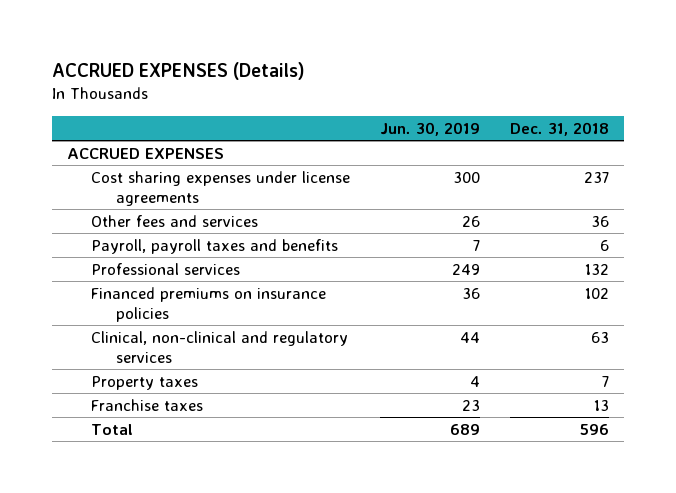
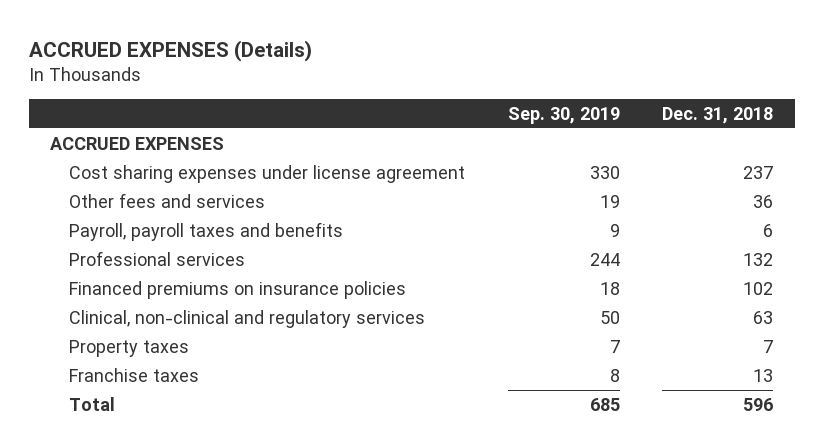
[380,121,481,136] Jun. 30, 2019 -> none
none -> [507,106,620,124] Sep. 30, 2019
[91,170,351,206] Cost sharing expenses under license agreements -> [69,164,466,183] Cost sharing expenses under license agreement

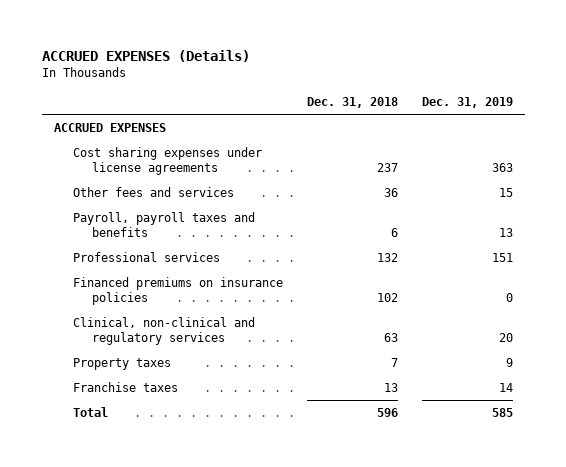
[507,106,620,124] Sep. 30, 2019 -> none
none -> [421,97,513,109] Dec. 31, 2019
[69,164,466,183] Cost sharing expenses under license agreement -> [72,146,262,176] Cost sharing expenses under license agreements

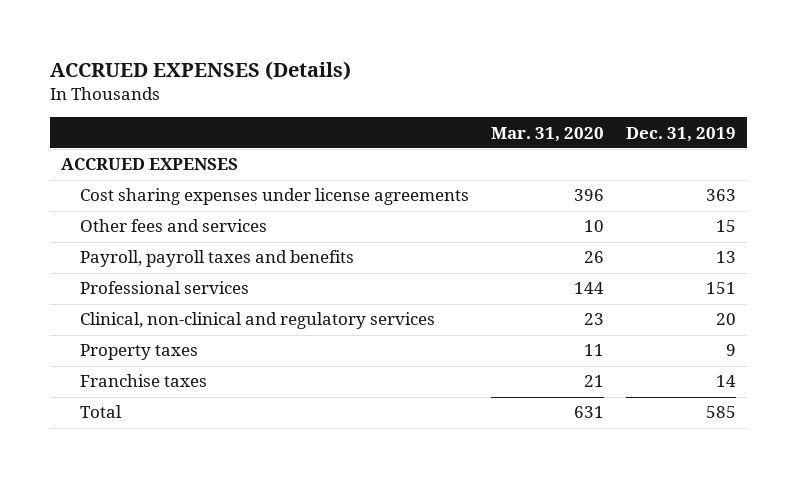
[306,97,398,109] Dec. 31, 2018 -> none
none -> [490,126,604,142] Mar. 31, 2020
[72,276,283,306] Financed premiums on insurance policies -> none

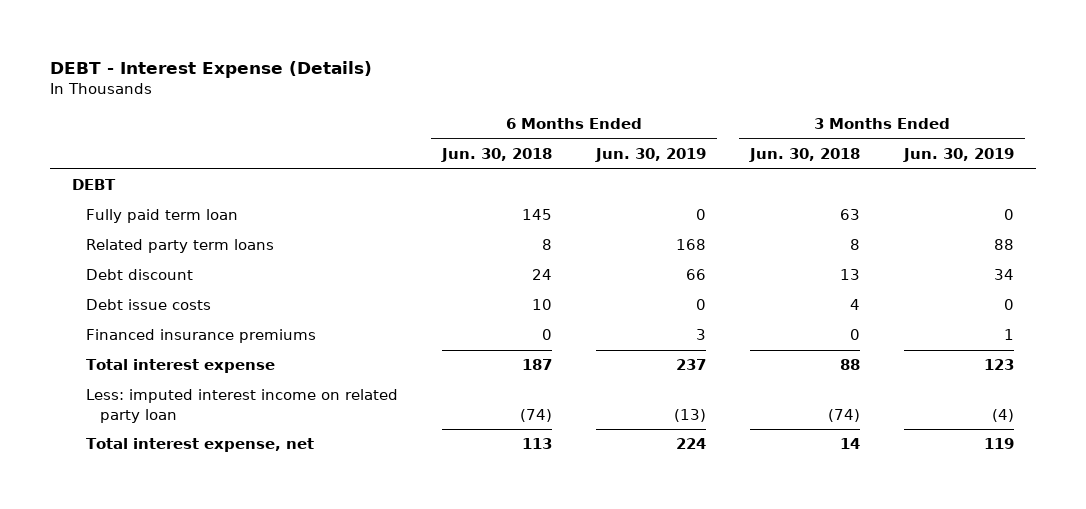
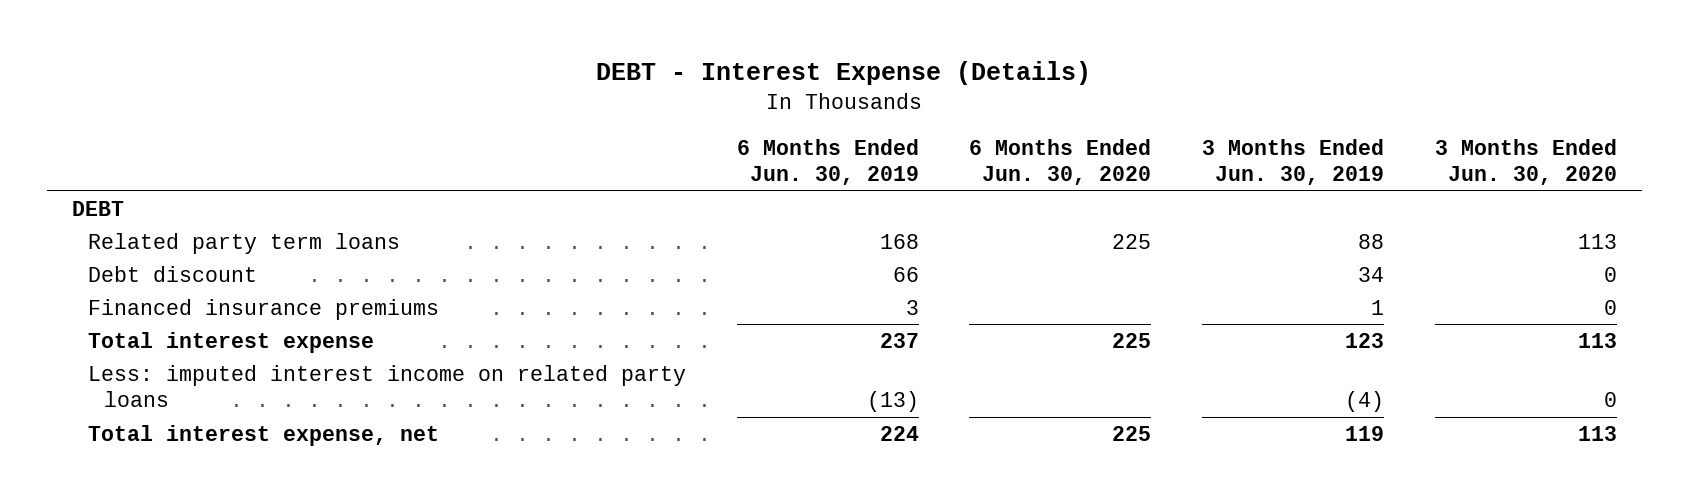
[441,148,553,163] Jun. 30, 2018 -> none
[748,148,860,163] Jun. 30, 2018 -> none
none -> [969,138,1152,186] 6 Months Ended Jun. 30, 2020
none -> [1434,138,1617,186] 3 Months Ended Jun. 30, 2020
[86,209,239,224] Fully paid term loan -> none
[86,299,212,311] Debt issue costs -> none
[86,389,399,423] Less: imputed interest income on related party loan -> [88,364,687,408] Less: imputed interest income on related party loans

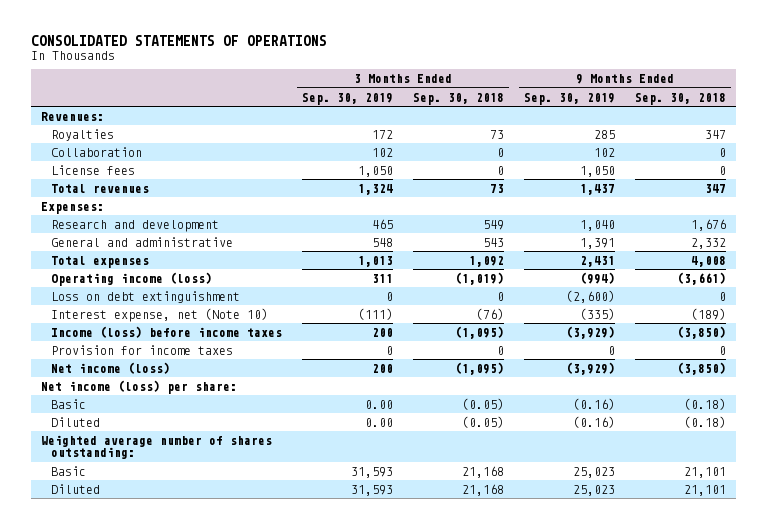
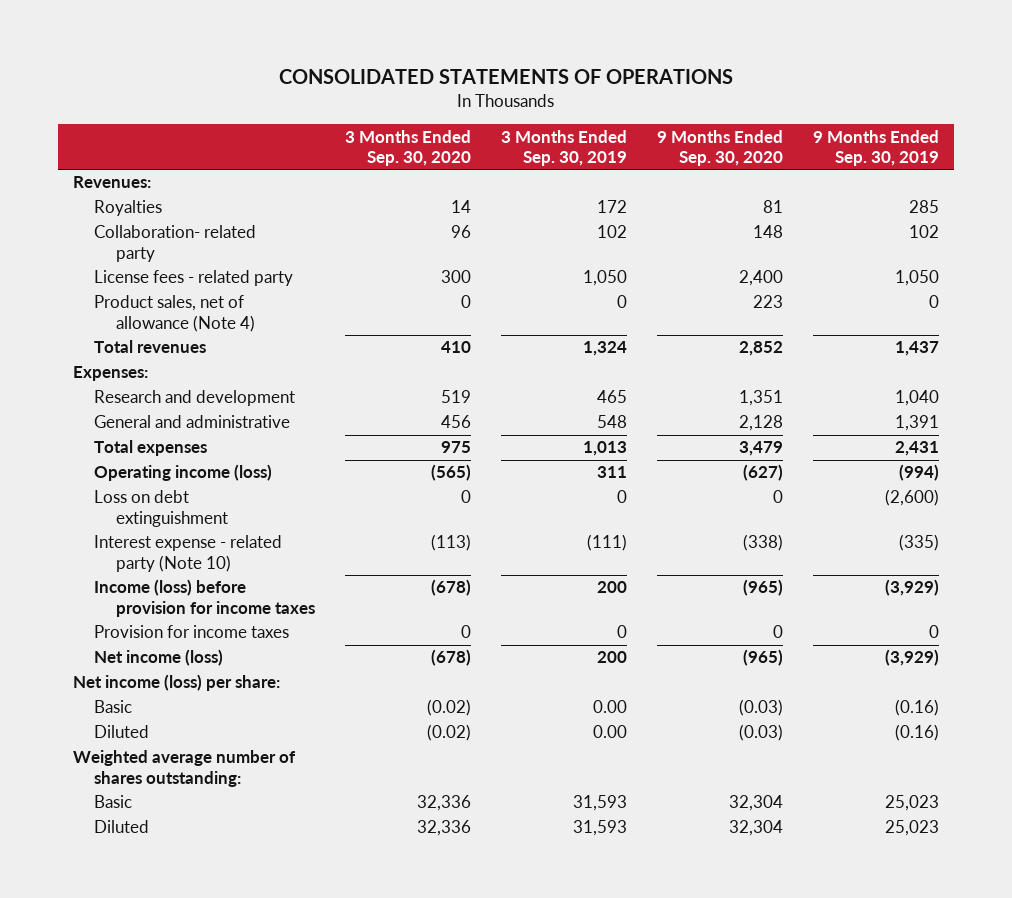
[413,92,505,105] Sep. 30, 2018 -> none
[635,92,727,105] Sep. 30, 2018 -> none
none -> [345,129,472,166] 3 Months Ended Sep. 30, 2020
none -> [657,129,784,166] 9 Months Ended Sep. 30, 2020
[51,146,143,157] Collaboration -> [94,225,257,262] Collaboration- related party
[51,164,136,175] License fees -> [94,270,294,287] License fees - related party
none -> [94,295,255,332] Product sales, net of allowance (Note 4)
[51,307,269,322] Interest expense, net (Note 10) -> [94,535,283,572] Interest expense - related party (Note 10)
[51,325,283,338] Income (loss) before income taxes -> [94,579,315,617] Income (loss) before provision for income taxes

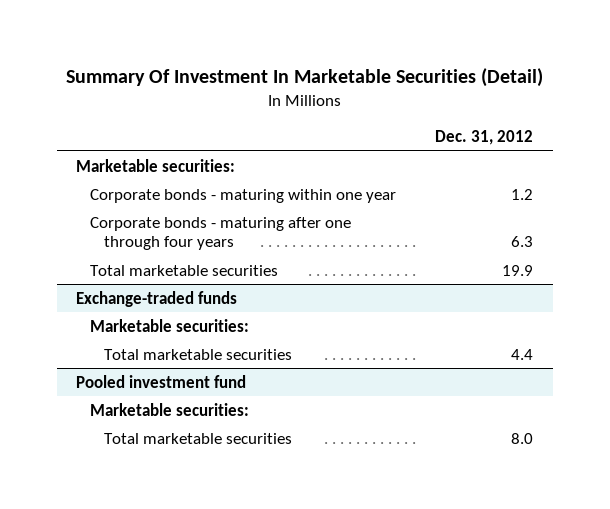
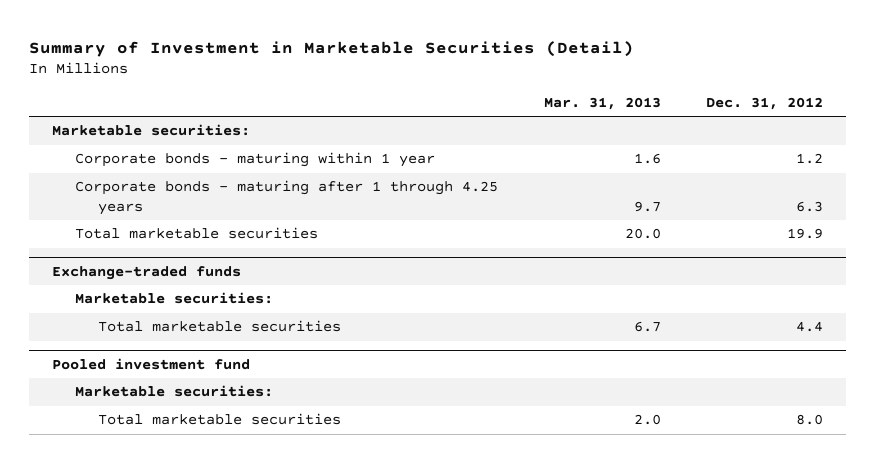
[65,67,543,87] Summary Of Investment In Marketable Securities (Detail) -> [28,40,634,57] Summary of Investment in Marketable Securities (Detail)
none -> [543,96,661,110] Mar. 31, 2013
[90,188,397,203] Corporate bonds - maturing within one year -> [74,152,435,168] Corporate bonds - maturing within 1 year
[90,216,352,251] Corporate bonds - maturing after one through four years -> [74,180,498,215] Corporate bonds - maturing after 1 through 4.25 years

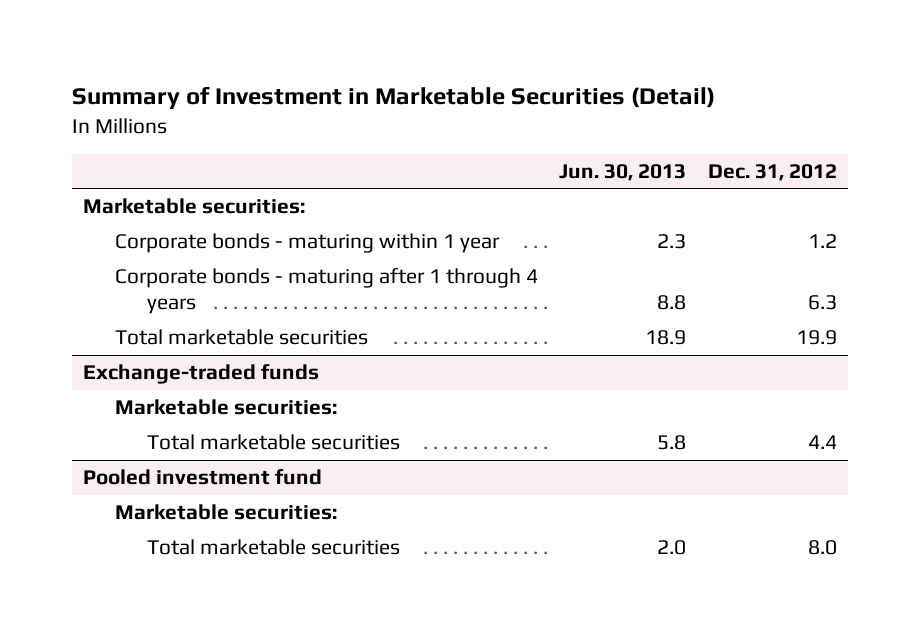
[543,96,661,110] Mar. 31, 2013 -> none
none -> [559,163,687,181] Jun. 30, 2013
[74,180,498,215] Corporate bonds - maturing after 1 through 4.25 years -> [114,268,538,315] Corporate bonds - maturing after 1 through 4 years

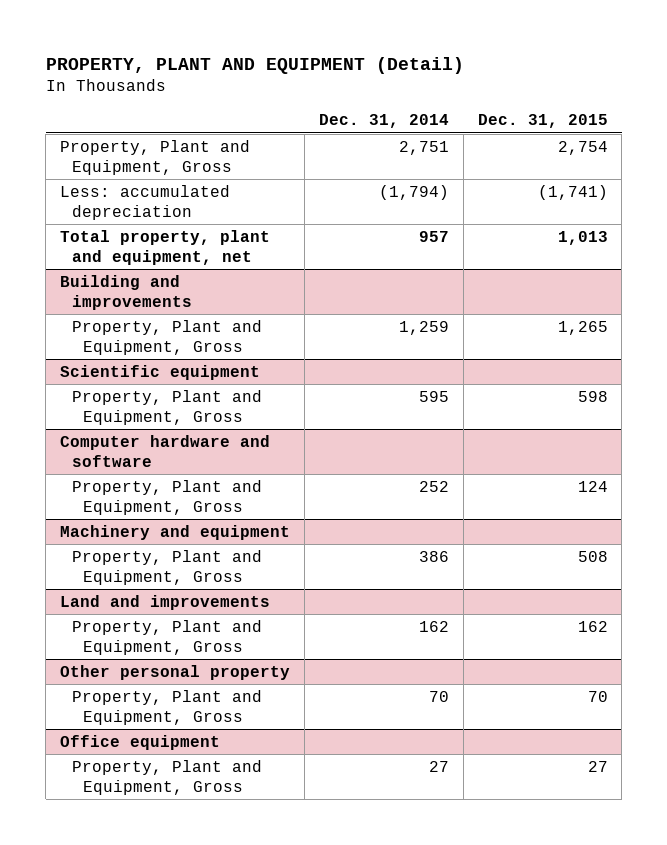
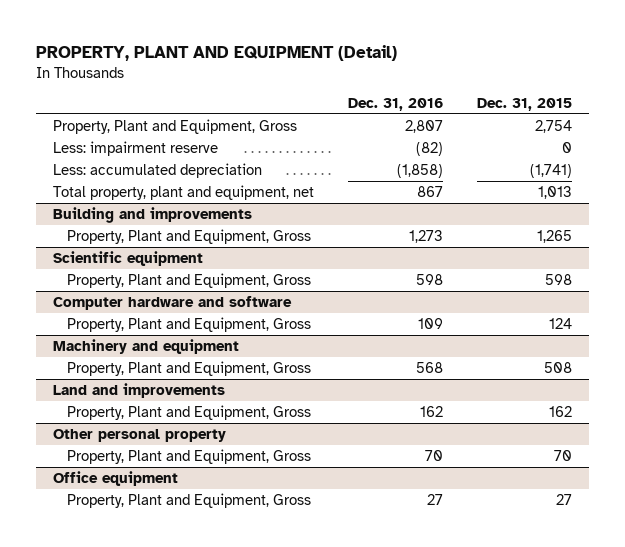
[318,114,449,129] Dec. 31, 2014 -> none
none -> [347,97,443,111] Dec. 31, 2016
none -> [52,140,218,156] Less: impairment reserve

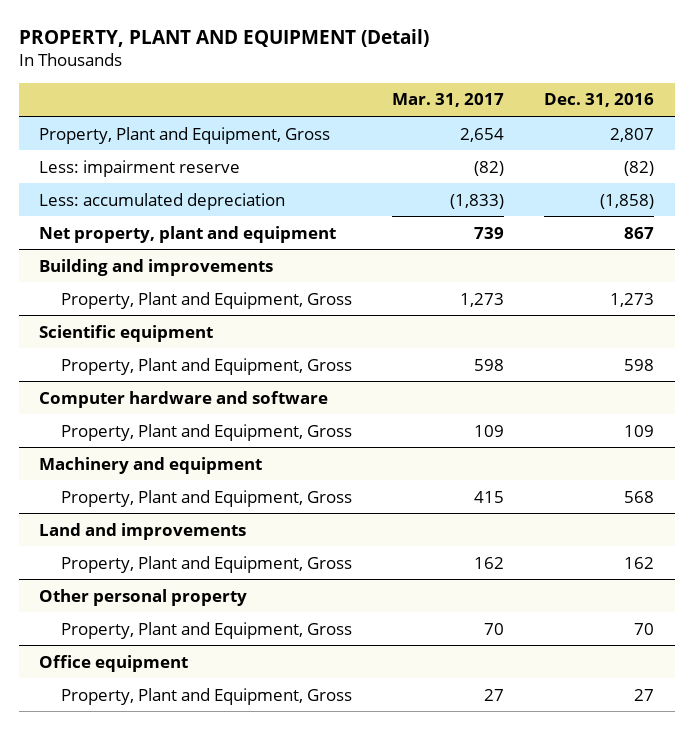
[476,97,572,111] Dec. 31, 2015 -> none
none -> [392,93,505,108] Mar. 31, 2017
[52,184,314,200] Total property, plant and equipment, net -> [38,225,336,243] Net property, plant and equipment

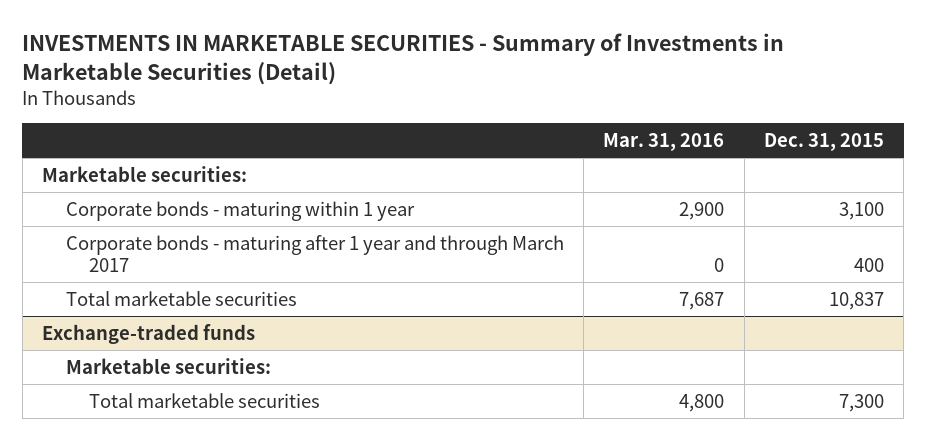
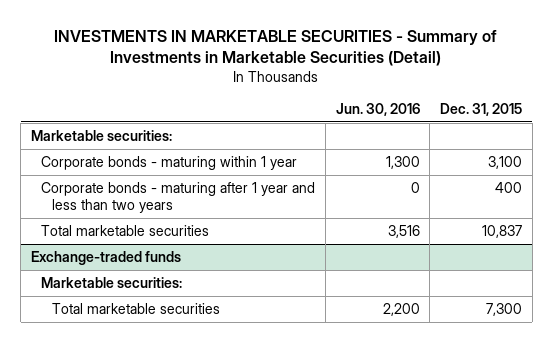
[603,132,725,151] Mar. 31, 2016 -> none
none -> [335,102,420,116] Jun. 30, 2016
[65,234,564,272] Corporate bonds - maturing after 1 year and through March 2017 -> [41,181,316,214] Corporate bonds - maturing after 1 year and less than two years

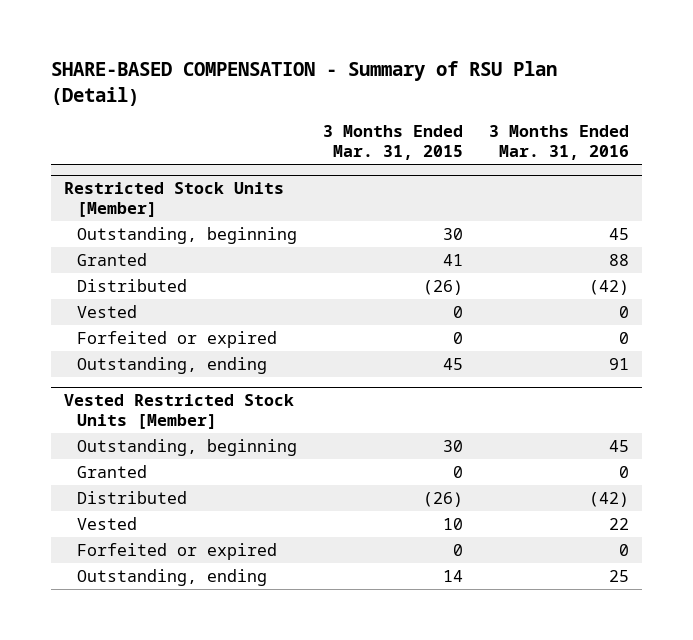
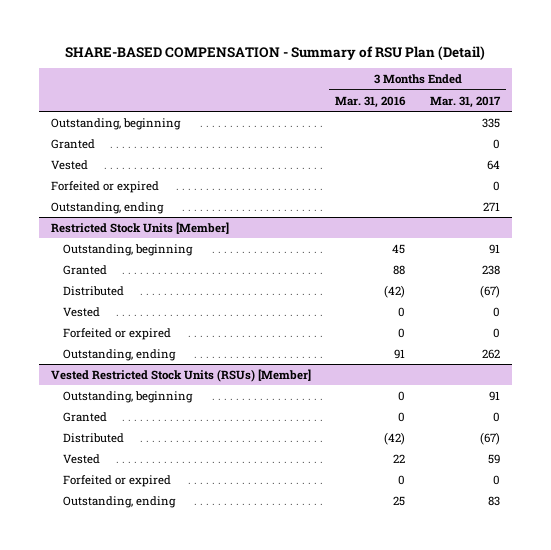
[323,125,464,161] 3 Months Ended Mar. 31, 2015 -> none
none -> [429,95,501,108] Mar. 31, 2017
none -> [51,117,182,130] Outstanding, beginning
none -> [51,138,96,149] Granted
none -> [51,159,89,170] Vested
none -> [51,180,160,193] Forfeited or expired
none -> [51,201,165,214] Outstanding, ending
[63,394,294,430] Vested Restricted Stock Units [Member] -> [51,368,312,382] Vested Restricted Stock Units (RSUs) [Member]
[608,439,629,452] 45 -> [398,390,406,401] 0

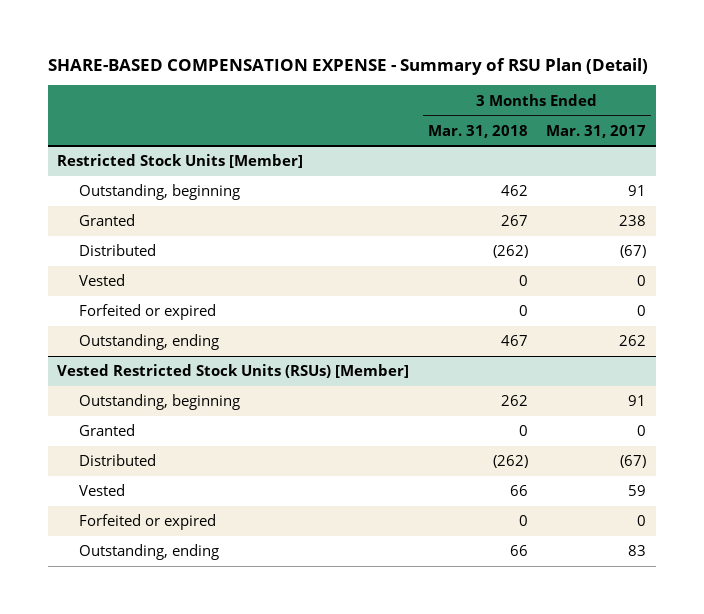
[65,45,486,60] SHARE-BASED COMPENSATION - Summary of RSU Plan (Detail) -> [48,57,649,75] SHARE-BASED COMPENSATION EXPENSE - Summary of RSU Plan (Detail)
[335,95,407,108] Mar. 31, 2016 -> none
none -> [427,124,528,138] Mar. 31, 2018
[51,117,182,130] Outstanding, beginning -> none
[51,138,96,149] Granted -> none
[51,159,89,170] Vested -> none
[51,180,160,193] Forfeited or expired -> none
[51,201,165,214] Outstanding, ending -> none

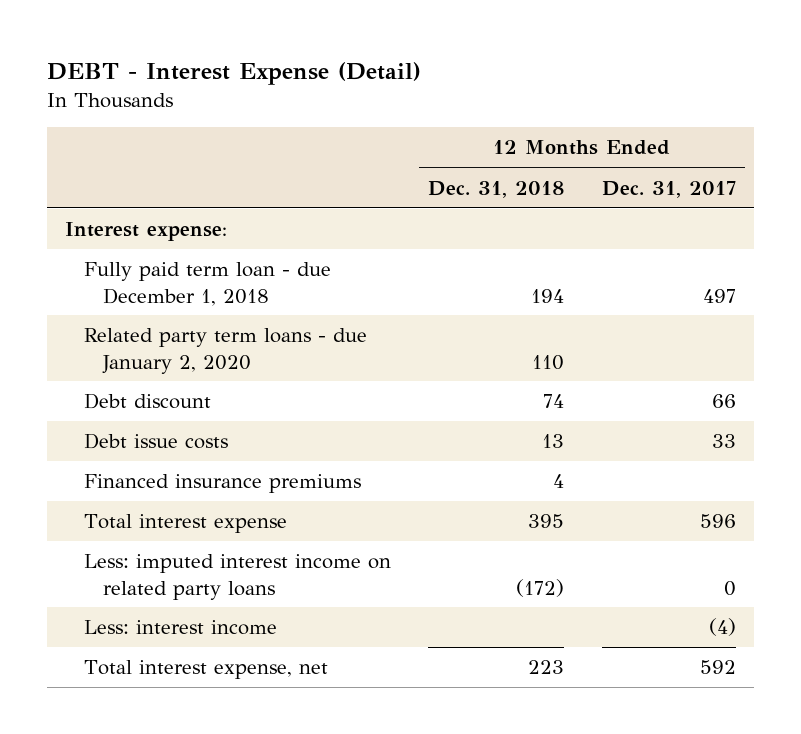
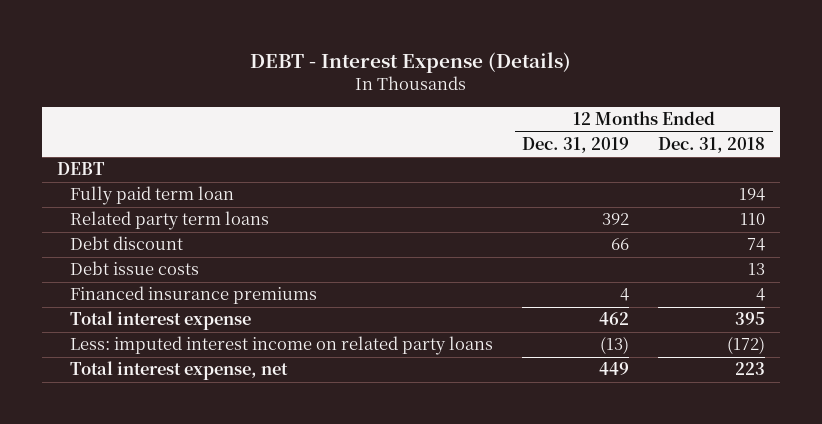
[46,61,421,85] DEBT - Interest Expense (Detail) -> [250,51,572,73] DEBT - Interest Expense (Details)
[601,180,736,198] Dec. 31, 2017 -> none
none -> [522,137,630,154] Dec. 31, 2019
[65,222,228,242] Interest expense: -> none
none -> [56,162,105,176] DEBT
[84,262,332,306] Fully paid term loan - due December 1, 2018 -> [70,186,235,206] Fully paid term loan
[84,328,368,374] Related party term loans - due January 2, 2020 -> [70,211,270,231] Related party term loans
[84,620,278,636] Less: interest income -> none

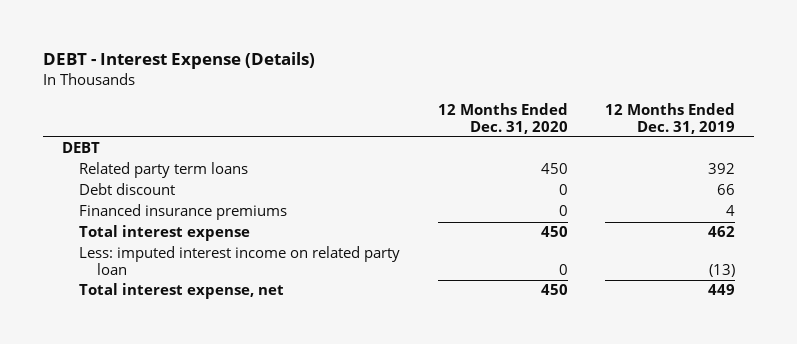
[658,137,766,154] Dec. 31, 2018 -> none
none -> [437,102,568,134] 12 Months Ended Dec. 31, 2020
[70,186,235,206] Fully paid term loan -> none
[70,261,200,276] Debt issue costs -> none
[70,336,494,356] Less: imputed interest income on related party loans -> [79,246,401,276] Less: imputed interest income on related party loan

